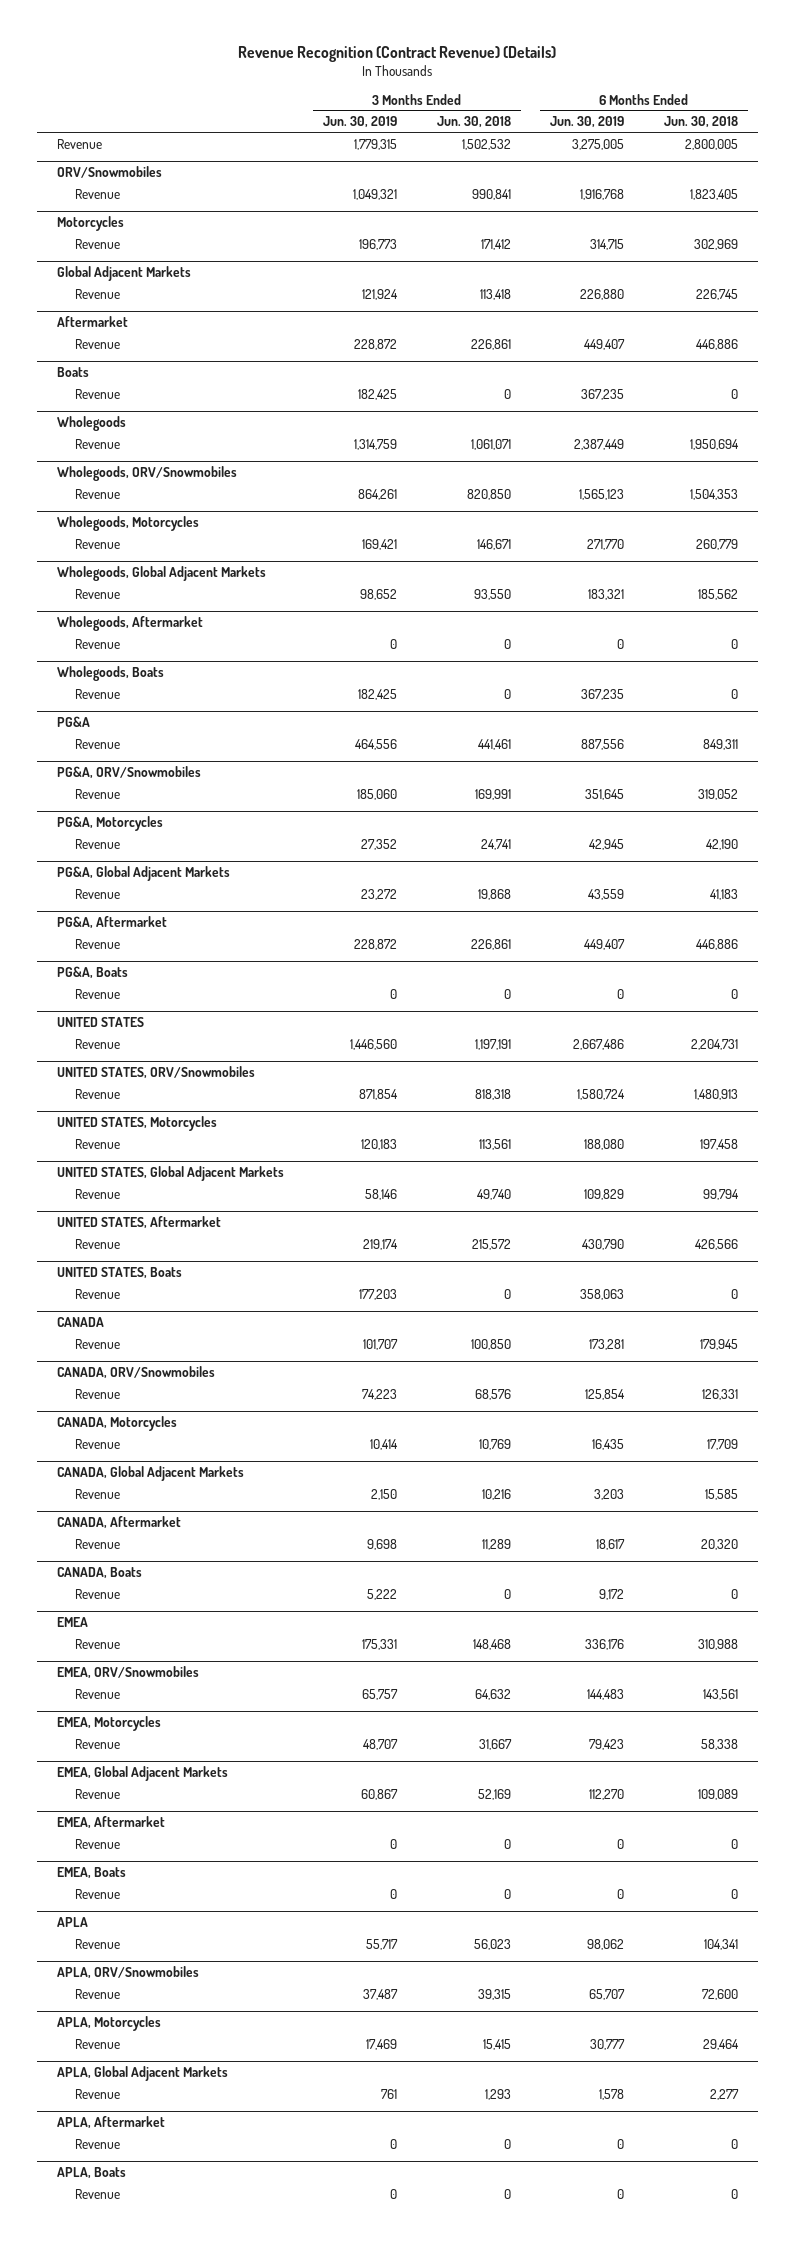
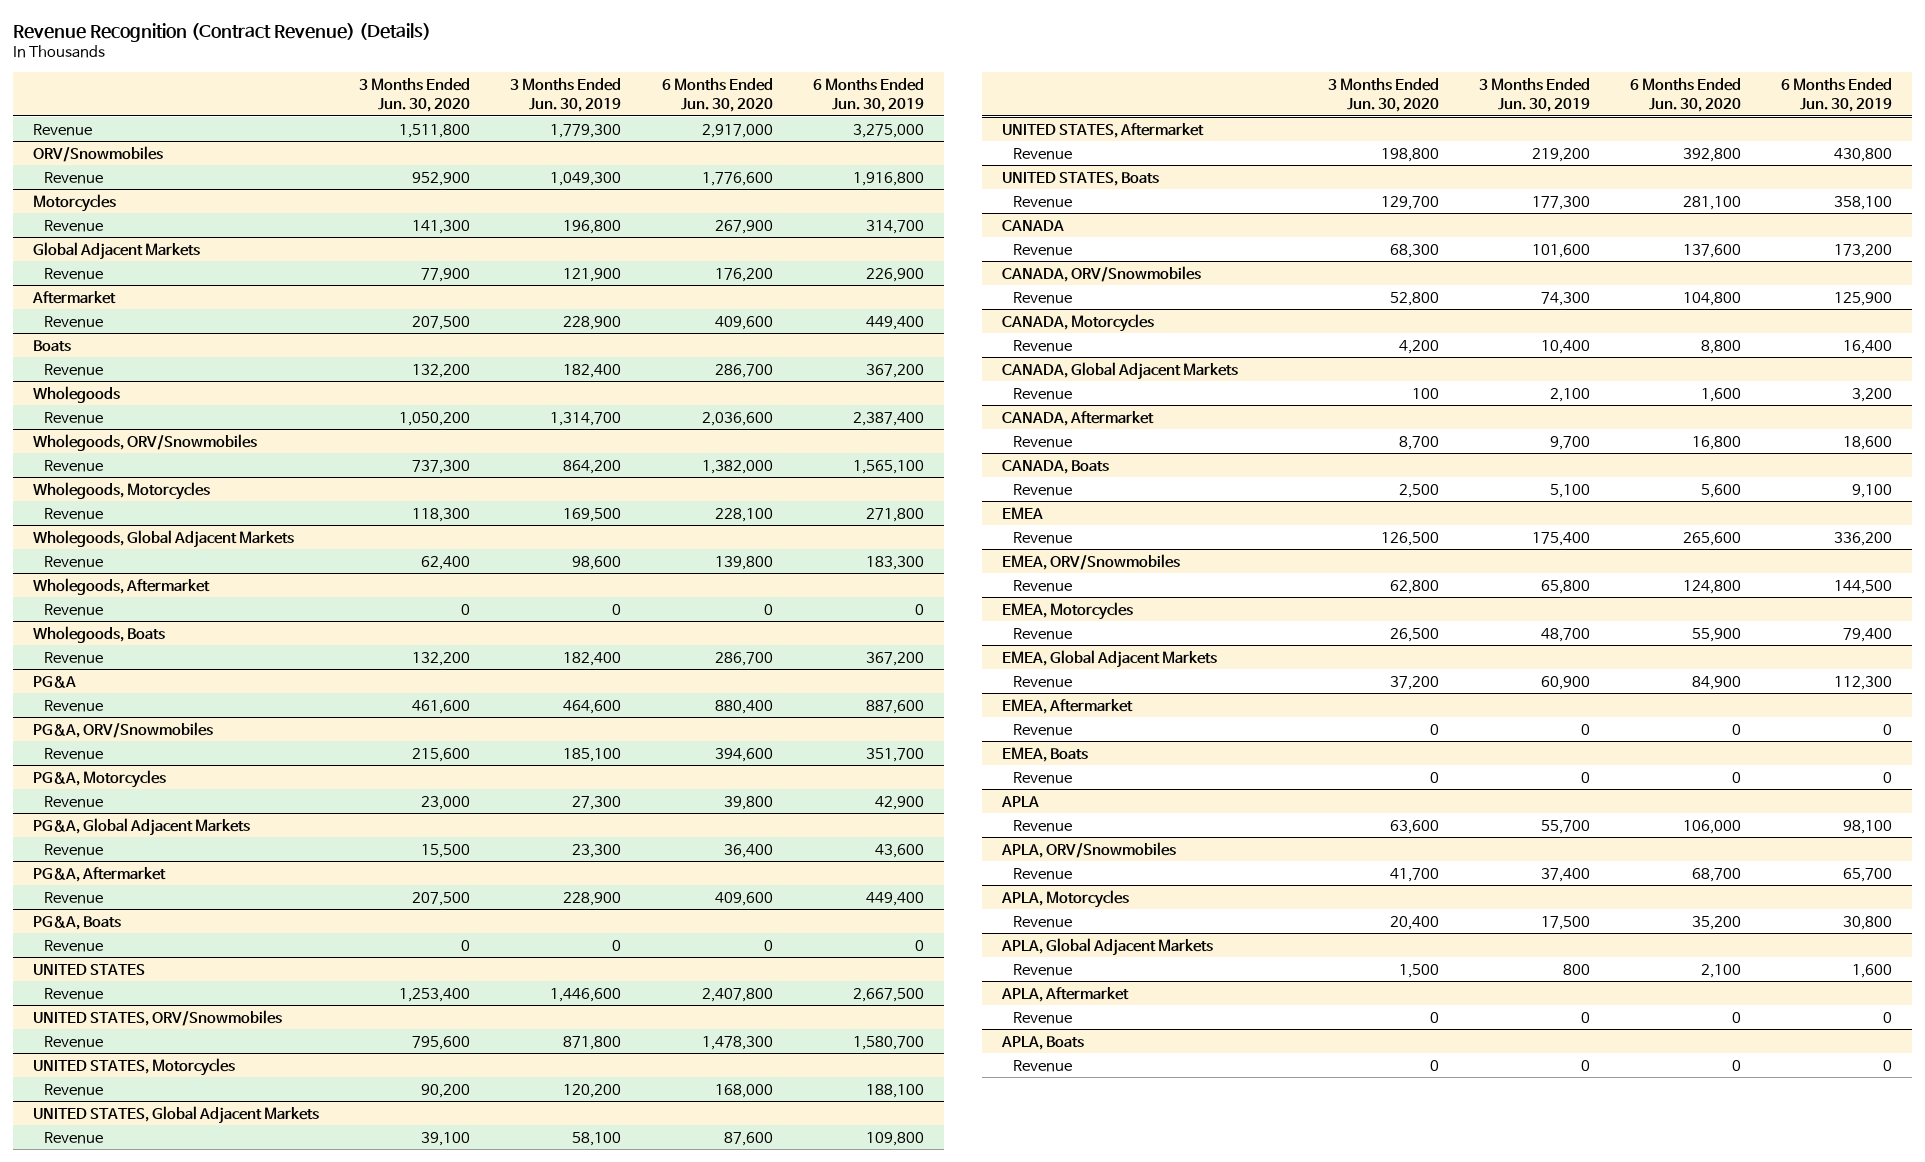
[436,116,511,129] Jun. 30, 2018 -> none
[663,116,738,129] Jun. 30, 2018 -> none
none -> [359,77,471,113] 3 Months Ended Jun. 30, 2020
none -> [661,77,773,113] 6 Months Ended Jun. 30, 2020
[354,138,398,150] 1,779,315 -> [550,123,622,138] 1,779,300
[572,138,625,150] 3,275,005 -> [852,123,924,138] 3,275,000
[353,188,398,200] 1,049,321 -> [550,171,622,186] 1,049,300
[580,188,625,200] 1,916,768 -> [852,171,924,186] 1,916,800
[359,238,398,250] 196,773 -> [563,219,622,234] 196,800
[590,238,625,250] 314,715 -> [865,219,924,234] 314,700
[362,288,399,300] 121,924 -> [563,267,622,282] 121,900
[580,288,625,300] 226,880 -> [865,267,924,282] 226,900
[354,338,398,350] 228,872 -> [563,315,622,330] 228,900
[584,338,626,350] 449,407 -> [865,315,924,330] 449,400
[358,388,398,400] 182,425 -> [563,363,622,378] 182,400
[581,388,625,400] 367,235 -> [865,363,924,378] 367,200
[354,438,398,450] 1,314,759 -> [550,411,622,426] 1,314,700
[574,438,625,450] 2,387,449 -> [852,411,924,426] 2,387,400
[358,488,398,500] 864,261 -> [563,459,622,474] 864,200
[579,488,625,500] 1,565,123 -> [852,459,924,474] 1,565,100
[362,538,398,550] 169,421 -> [563,507,622,522] 169,500
[587,538,625,550] 271,770 -> [865,507,924,522] 271,800
[360,588,398,600] 98,652 -> [572,555,622,570] 98,600
[588,588,625,600] 183,321 -> [865,555,924,570] 183,300
[358,688,398,700] 182,425 -> [563,651,622,666] 182,400
[581,688,625,700] 367,235 -> [865,651,924,666] 367,200
[355,738,398,750] 464,556 -> [563,699,622,714] 464,600
[581,738,625,750] 887,556 -> [865,699,924,714] 887,600
[357,788,398,800] 185,060 -> [563,747,622,762] 185,100
[585,788,625,800] 351,645 -> [865,747,924,762] 351,700
[361,838,398,850] 27,352 -> [572,795,622,810] 27,300
[589,838,625,850] 42,945 -> [874,795,924,810] 42,900
[361,888,398,900] 23,272 -> [572,843,622,858] 23,300
[588,888,625,900] 43,559 -> [874,843,924,858] 43,600
[354,938,398,950] 228,872 -> [563,891,622,906] 228,900
[584,938,626,950] 449,407 -> [865,891,924,906] 449,400
[350,1038,398,1050] 1,446,560 -> [550,987,622,1002] 1,446,600
[573,1038,625,1050] 2,667,486 -> [852,987,924,1002] 2,667,500
[359,1088,399,1100] 871,854 -> [563,1035,622,1050] 871,800
[577,1088,626,1100] 1,580,724 -> [852,1035,924,1050] 1,580,700
[361,1138,398,1150] 120,183 -> [563,1083,622,1098] 120,200
[584,1138,625,1150] 188,080 -> [865,1083,924,1098] 188,100
[365,1188,398,1200] 58,146 -> [572,1131,622,1146] 58,100
[584,1188,625,1200] 109,829 -> [865,1131,924,1146] 109,800
[363,1238,399,1250] 219,174 -> [1531,147,1590,162] 219,200
[582,1238,625,1250] 430,790 -> [1834,147,1893,162] 430,800
[359,1288,398,1300] 177,203 -> [1531,195,1590,210] 177,300
[580,1288,625,1300] 358,063 -> [1834,195,1893,210] 358,100
[363,1338,399,1350] 101,707 -> [1531,243,1590,258] 101,600
[589,1338,625,1350] 173,281 -> [1834,243,1893,258] 173,200
[362,1388,398,1400] 74,223 -> [1540,291,1590,306] 74,300
[585,1388,626,1400] 125,854 -> [1834,291,1893,306] 125,900
[370,1438,399,1450] 10,414 -> [1540,339,1590,354] 10,400
[592,1438,625,1450] 16,435 -> [1843,339,1893,354] 16,400
[371,1488,398,1500] 2,150 -> [1549,387,1590,402] 2,100
[594,1488,625,1500] 3,203 -> [1852,387,1893,402] 3,200
[367,1538,398,1550] 9,698 -> [1549,435,1590,450] 9,700
[596,1538,626,1550] 18,617 -> [1843,435,1893,450] 18,600
[367,1588,398,1600] 5,222 -> [1549,483,1590,498] 5,100
[599,1588,625,1600] 9,172 -> [1852,483,1893,498] 9,100
[362,1638,398,1650] 175,331 -> [1531,531,1590,546] 175,400
[585,1638,625,1650] 336,176 -> [1834,531,1893,546] 336,200
[362,1688,399,1700] 65,757 -> [1540,579,1590,594] 65,800
[587,1688,625,1700] 144,483 -> [1834,579,1893,594] 144,500
[363,1738,399,1750] 48,707 -> [1540,627,1590,642] 48,700
[589,1738,625,1750] 79,423 -> [1843,627,1893,642] 79,400
[361,1788,399,1800] 60,867 -> [1540,675,1590,690] 60,900
[589,1788,625,1800] 112,270 -> [1834,675,1893,690] 112,300
[366,1938,399,1950] 55,717 -> [1540,819,1590,834] 55,700
[587,1938,625,1950] 98,062 -> [1843,819,1893,834] 98,100
[363,1988,399,2000] 37,487 -> [1540,867,1590,882] 37,400
[589,1988,626,2000] 65,707 -> [1843,867,1893,882] 65,700
[366,2038,398,2050] 17,469 -> [1540,915,1590,930] 17,500
[590,2038,626,2050] 30,777 -> [1843,915,1893,930] 30,800
[381,2088,398,2099] 761 -> [1562,963,1590,975] 800
[599,2088,625,2100] 1,578 -> [1852,963,1893,978] 1,600

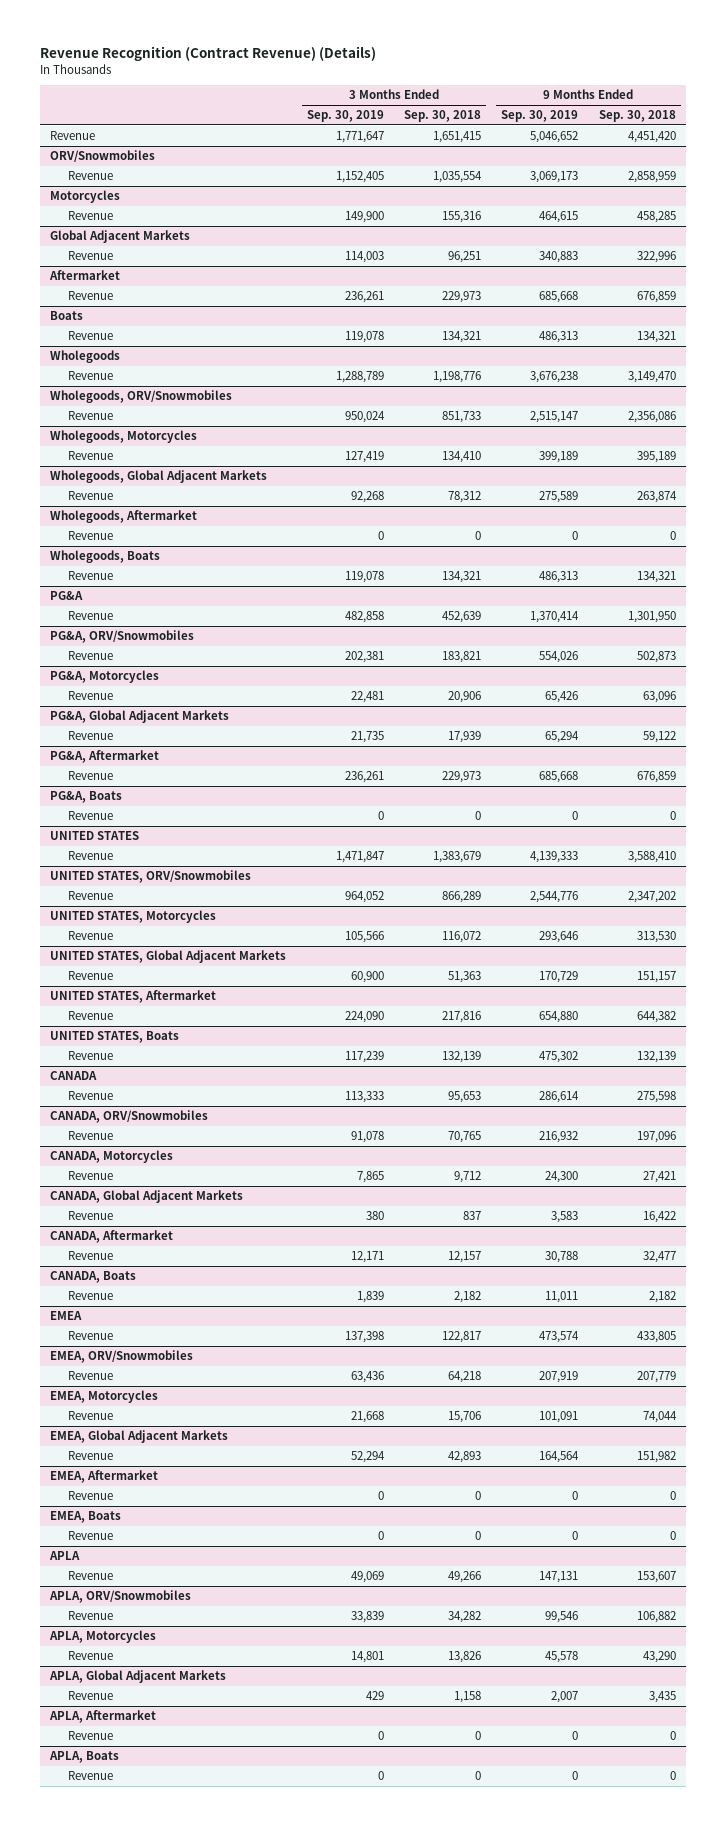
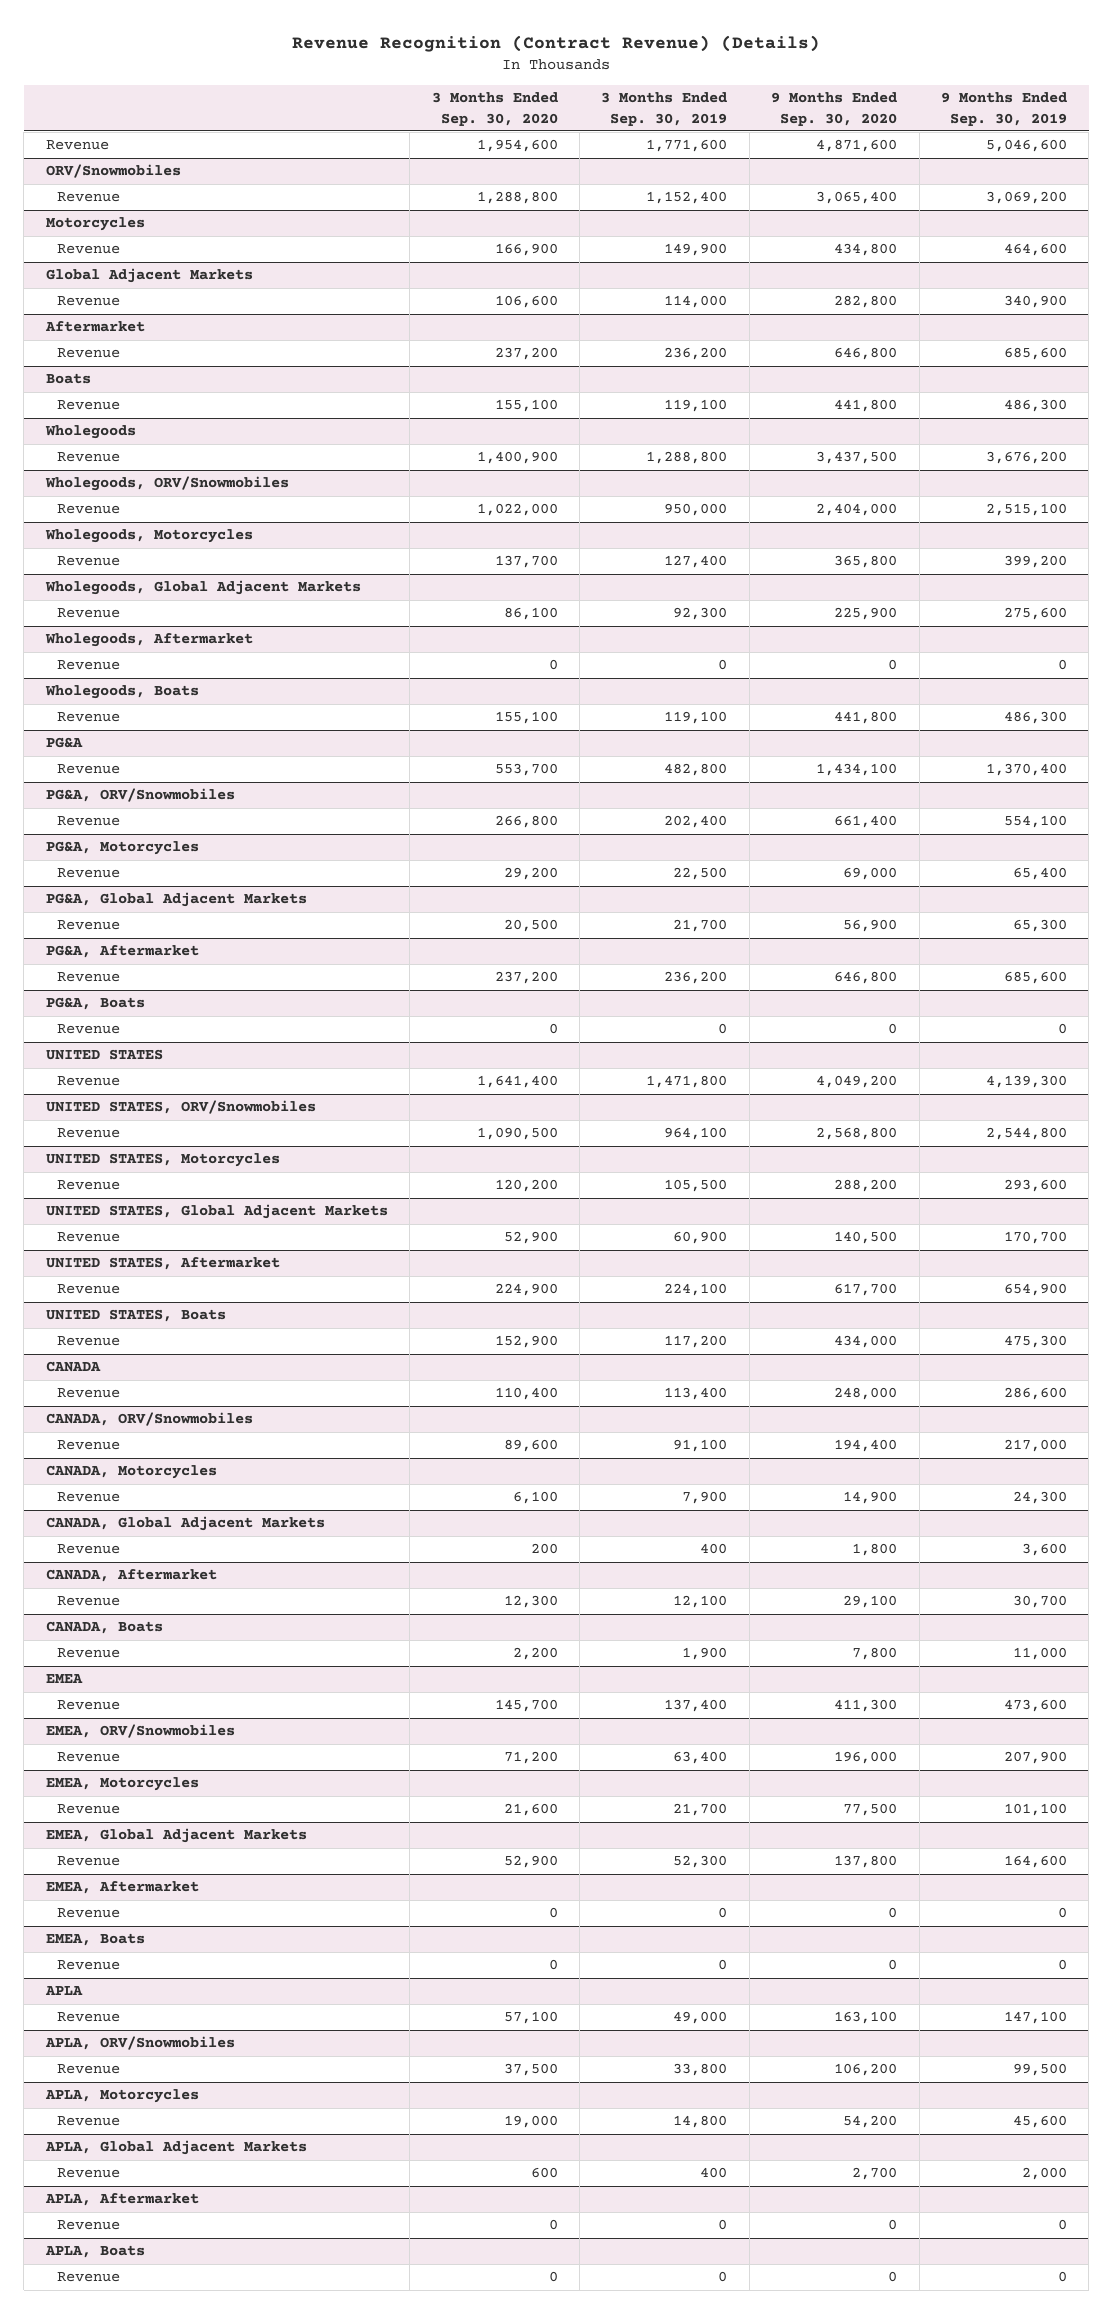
[403,110,481,123] Sep. 30, 2018 -> none
[598,110,676,123] Sep. 30, 2018 -> none
none -> [431,92,558,126] 3 Months Ended Sep. 30, 2020
none -> [771,92,898,126] 9 Months Ended Sep. 30, 2020
[335,131,384,144] 1,771,647 -> [646,139,728,153] 1,771,600
[530,131,579,144] 5,046,652 -> [985,139,1067,153] 5,046,600
[335,171,384,184] 1,152,405 -> [646,191,728,205] 1,152,400
[530,171,579,184] 3,069,173 -> [985,191,1067,205] 3,069,200
[539,211,579,224] 464,615 -> [1003,243,1067,257] 464,600
[344,251,384,264] 114,003 -> [664,295,728,309] 114,000
[539,251,579,264] 340,883 -> [1003,295,1067,309] 340,900
[344,291,384,304] 236,261 -> [664,347,728,361] 236,200
[539,291,579,304] 685,668 -> [1003,347,1067,361] 685,600
[344,331,384,344] 119,078 -> [664,399,728,413] 119,100
[539,331,579,344] 486,313 -> [1003,399,1067,413] 486,300
[335,371,384,384] 1,288,789 -> [646,451,728,465] 1,288,800
[530,371,579,384] 3,676,238 -> [985,451,1067,465] 3,676,200
[344,411,385,424] 950,024 -> [664,503,728,517] 950,000
[530,411,579,424] 2,515,147 -> [985,503,1067,517] 2,515,100
[344,451,384,464] 127,419 -> [664,555,728,569] 127,400
[539,451,579,464] 399,189 -> [1003,555,1067,569] 399,200
[350,491,384,504] 92,268 -> [673,607,728,621] 92,300
[539,491,579,504] 275,589 -> [1003,607,1067,621] 275,600
[344,571,384,584] 119,078 -> [664,711,728,725] 119,100
[539,571,579,584] 486,313 -> [1003,711,1067,725] 486,300
[344,611,384,624] 482,858 -> [664,763,728,777] 482,800
[530,611,580,624] 1,370,414 -> [985,763,1067,777] 1,370,400
[344,651,384,664] 202,381 -> [664,815,728,829] 202,400
[539,651,579,664] 554,026 -> [1003,815,1067,829] 554,100
[350,691,384,704] 22,481 -> [673,867,728,881] 22,500
[545,691,579,704] 65,426 -> [1012,867,1067,881] 65,400
[350,731,384,744] 21,735 -> [673,919,728,933] 21,700
[545,731,580,744] 65,294 -> [1012,919,1067,933] 65,300
[344,771,384,784] 236,261 -> [664,971,728,985] 236,200
[539,771,579,784] 685,668 -> [1003,971,1067,985] 685,600
[335,851,384,864] 1,471,847 -> [646,1075,728,1089] 1,471,800
[530,851,579,864] 4,139,333 -> [985,1075,1067,1089] 4,139,300
[344,891,384,904] 964,052 -> [664,1127,728,1141] 964,100
[530,891,579,904] 2,544,776 -> [985,1127,1067,1141] 2,544,800
[344,931,384,944] 105,566 -> [664,1179,728,1193] 105,500
[539,931,579,944] 293,646 -> [1003,1179,1067,1193] 293,600
[539,971,579,984] 170,729 -> [1003,1231,1067,1245] 170,700
[344,1011,384,1024] 224,090 -> [664,1283,728,1297] 224,100
[539,1011,579,1024] 654,880 -> [1003,1283,1067,1297] 654,900
[344,1051,384,1064] 117,239 -> [664,1335,728,1349] 117,200
[539,1051,579,1064] 475,302 -> [1003,1335,1067,1349] 475,300
[344,1091,384,1104] 113,333 -> [664,1387,728,1401] 113,400
[539,1091,580,1104] 286,614 -> [1003,1387,1067,1401] 286,600
[350,1131,384,1144] 91,078 -> [673,1439,728,1453] 91,100
[539,1131,579,1144] 216,932 -> [1003,1439,1067,1453] 217,000
[356,1171,384,1184] 7,865 -> [682,1491,728,1505] 7,900
[365,1211,384,1221] 380 -> [700,1543,728,1555] 400
[551,1211,579,1224] 3,583 -> [1021,1543,1067,1557] 3,600
[350,1251,384,1264] 12,171 -> [673,1595,728,1609] 12,100
[545,1251,579,1264] 30,788 -> [1012,1595,1067,1609] 30,700
[356,1291,384,1304] 1,839 -> [682,1647,728,1661] 1,900
[545,1291,579,1304] 11,011 -> [1012,1647,1067,1661] 11,000
[344,1331,384,1344] 137,398 -> [664,1699,728,1713] 137,400
[539,1331,580,1344] 473,574 -> [1003,1699,1067,1713] 473,600
[350,1371,384,1384] 63,436 -> [673,1751,728,1765] 63,400
[539,1371,579,1384] 207,919 -> [1003,1751,1067,1765] 207,900
[350,1411,384,1424] 21,668 -> [673,1803,728,1817] 21,700
[539,1411,579,1424] 101,091 -> [1003,1803,1067,1817] 101,100
[350,1451,385,1464] 52,294 -> [673,1855,728,1869] 52,300
[539,1451,580,1464] 164,564 -> [1003,1855,1067,1869] 164,600
[350,1571,384,1584] 49,069 -> [673,2011,728,2025] 49,000
[539,1571,579,1584] 147,131 -> [1003,2011,1067,2025] 147,100
[350,1611,384,1624] 33,839 -> [673,2063,728,2077] 33,800
[545,1611,579,1624] 99,546 -> [1012,2063,1067,2077] 99,500
[350,1651,384,1664] 14,801 -> [673,2115,728,2129] 14,800
[545,1651,579,1664] 45,578 -> [1012,2115,1067,2129] 45,600
[365,1691,384,1701] 429 -> [700,2167,728,2179] 400
[551,1691,579,1704] 2,007 -> [1021,2167,1067,2181] 2,000

